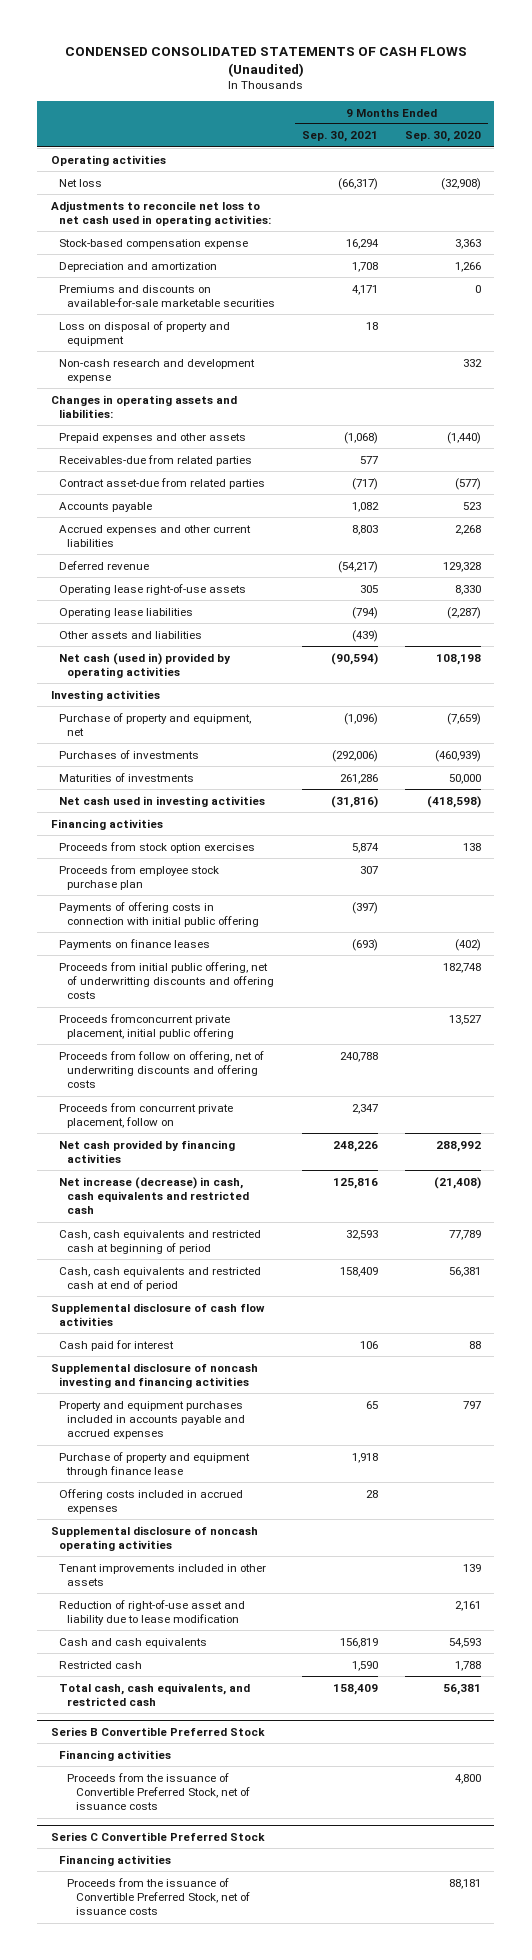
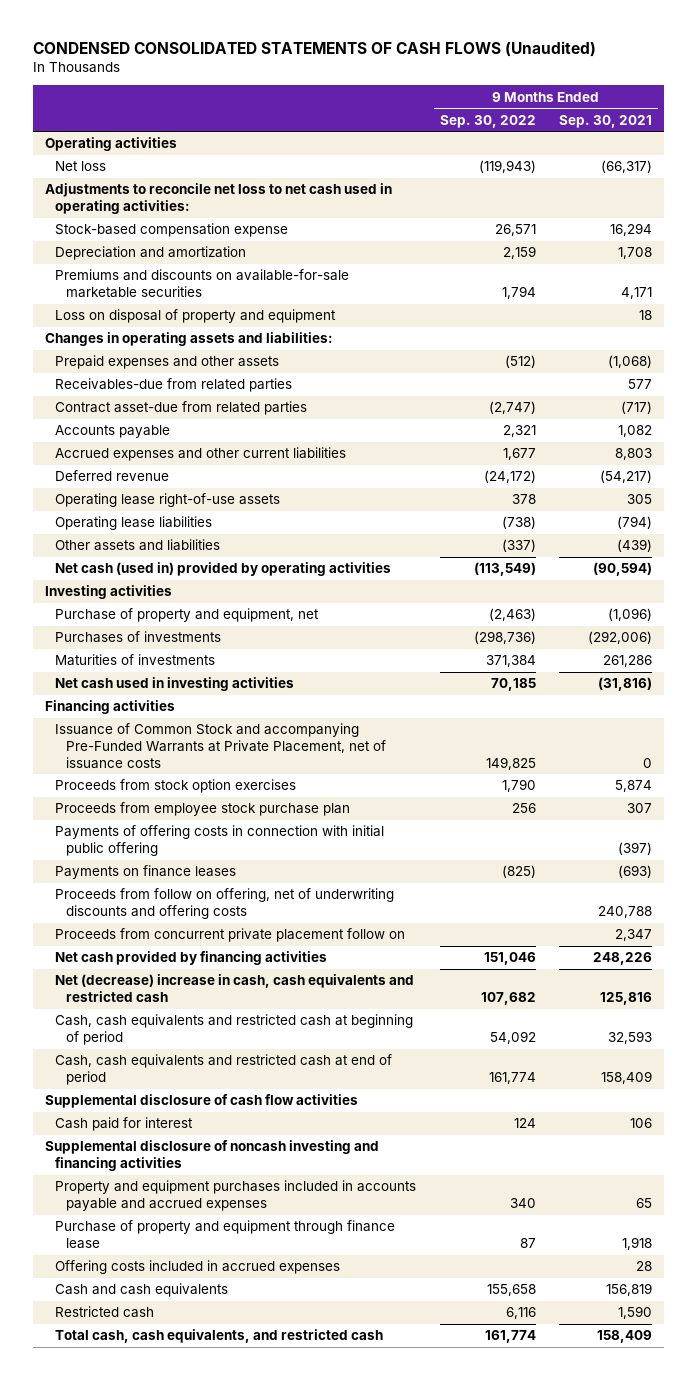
[404,131,481,143] Sep. 30, 2020 -> none
none -> [439,114,536,128] Sep. 30, 2022
[59,358,256,384] Non-cash research and development expense -> none
none -> [55,723,387,769] Issuance of Common Stock and accompanying Pre-Funded Warrants at Private Placement, net of issuance costs
[59,961,275,1000] Proceeds from initial public offering, net of underwritting discounts and offering costs -> none
[59,1013,235,1040] Proceeds fromconcurrent private placement, initial public offering -> none
[59,1102,234,1129] Proceeds from concurrent private placement, follow on -> [55,928,406,943] Proceeds from concurrent private placement follow on
[59,1176,250,1215] Net increase (decrease) in cash, cash equivalents and restricted cash -> [55,974,415,1003] Net (decrease) increase in cash, cash equivalents and restricted cash
[50,1525,258,1552] Supplemental disclosure of noncash operating activities -> none
[59,1563,267,1587] Tenant improvements included in other assets -> none
[59,1599,246,1626] Reduction of right-of-use asset and liability due to lease modification -> none
[50,1726,265,1736] Series B Convertible Preferred Stock -> none
[59,1749,172,1761] Financing activities -> none
[67,1772,250,1811] Proceeds from the issuance of Convertible Preferred Stock, net of issuance costs -> none
[50,1831,265,1841] Series C Convertible Preferred Stock -> none
[59,1854,172,1866] Financing activities -> none
[67,1877,250,1916] Proceeds from the issuance of Convertible Preferred Stock, net of issuance costs -> none

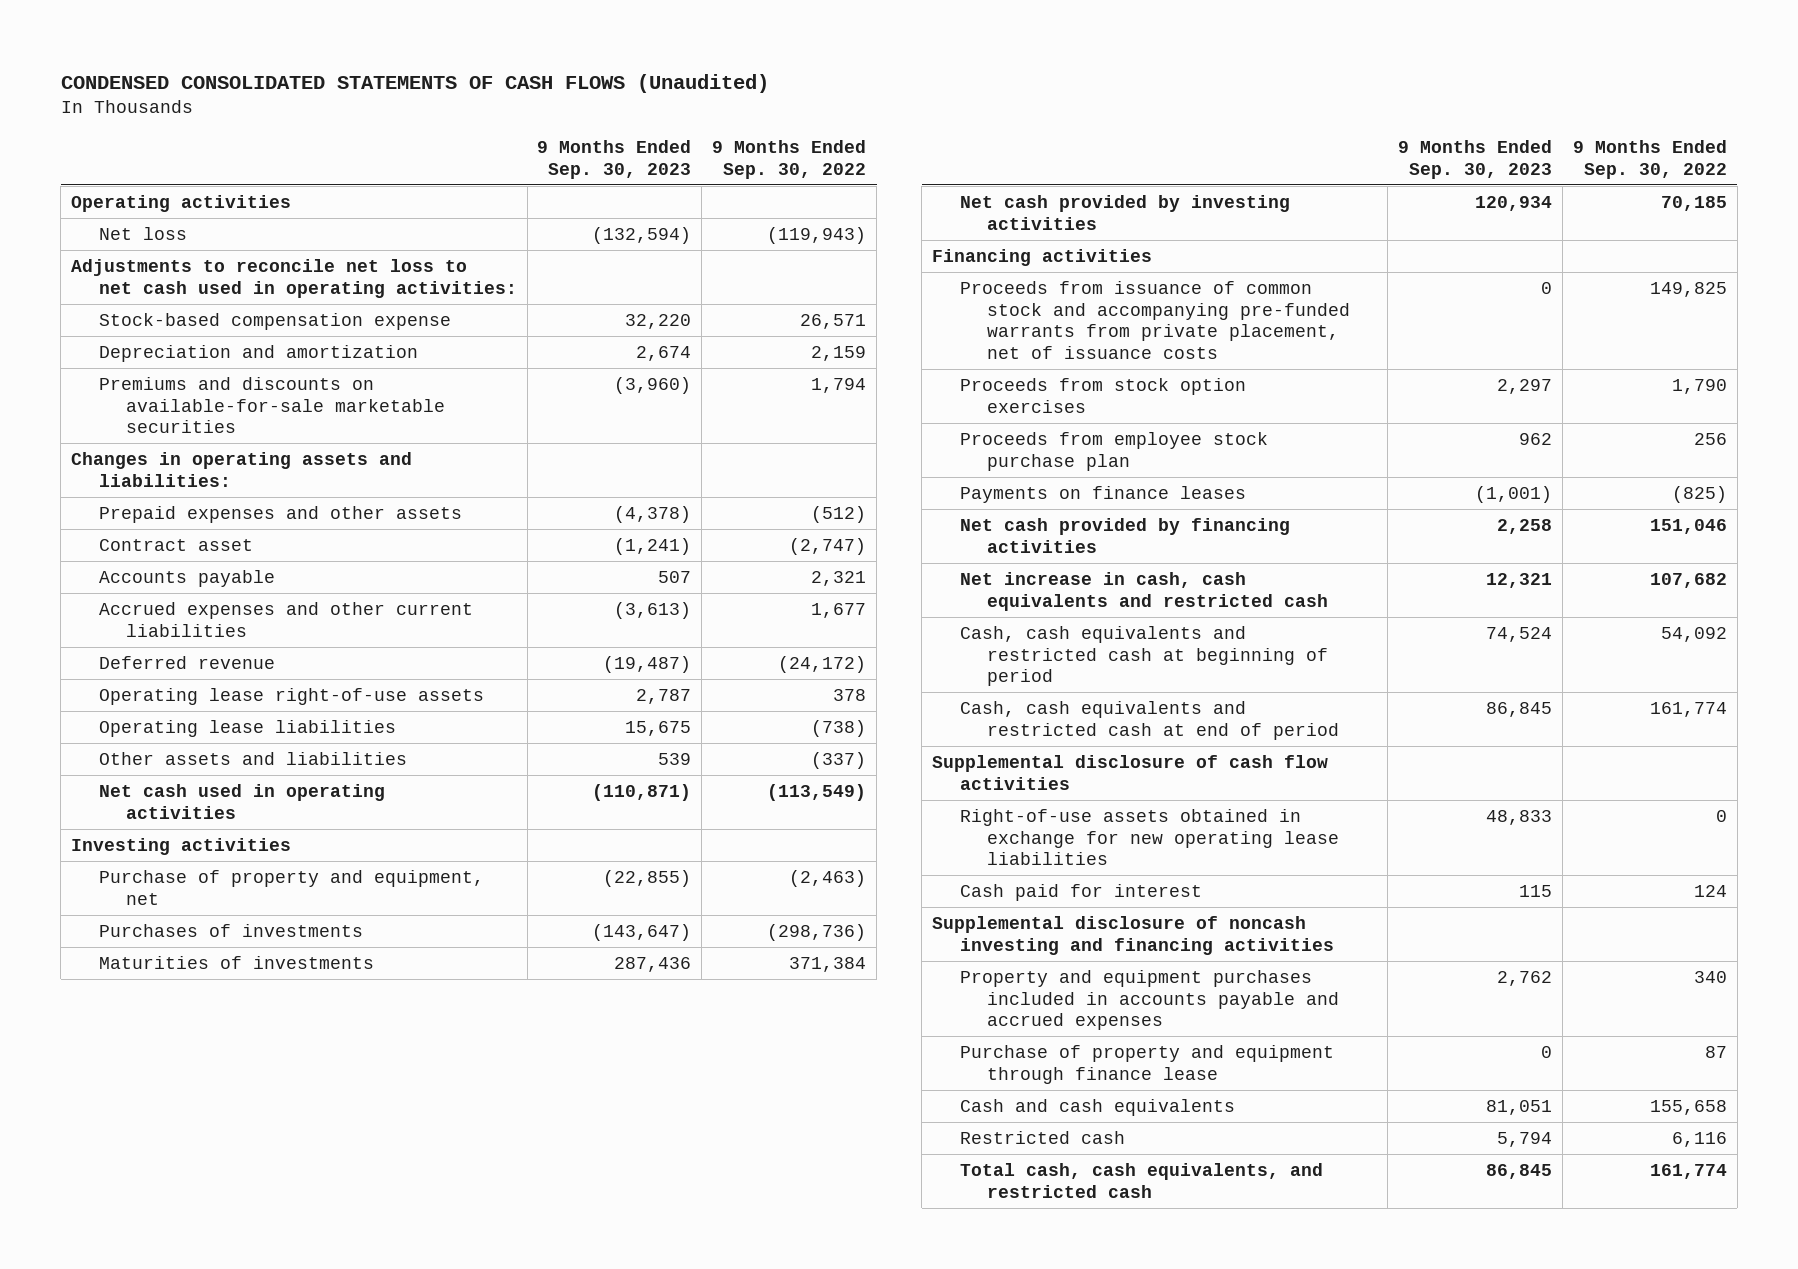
[559,114,653,128] Sep. 30, 2021 -> none
none -> [537,140,692,179] 9 Months Ended Sep. 30, 2023
[55,309,337,324] Loss on disposal of property and equipment -> none
[55,378,293,393] Receivables-due from related parties -> none
[55,401,308,416] Contract asset-due from related parties -> [98,539,253,552] Contract asset
[55,562,392,577] Net cash (used in) provided by operating activities -> [98,784,385,819] Net cash used in operating activities
[55,677,295,692] Net cash used in investing activities -> [959,195,1290,230] Net cash provided by investing activities
[55,723,387,769] Issuance of Common Stock and accompanying Pre-Funded Warrants at Private Placement, net of issuance costs -> [959,281,1351,359] Proceeds from issuance of common stock and accompanying pre-funded warrants from private placement, net of issuance costs
[55,825,385,857] Payments of offering costs in connection with initial public offering -> none
[55,888,395,920] Proceeds from follow on offering, net of underwriting discounts and offering costs -> none
[55,928,406,943] Proceeds from concurrent private placement follow on -> none
[55,974,415,1003] Net (decrease) increase in cash, cash equivalents and restricted cash -> [959,572,1329,611] Net increase in cash, cash equivalents and restricted cash
none -> [959,809,1340,866] Right-of-use assets obtained in exchange for new operating lease liabilities
[55,1260,341,1275] Offering costs included in accrued expenses -> none

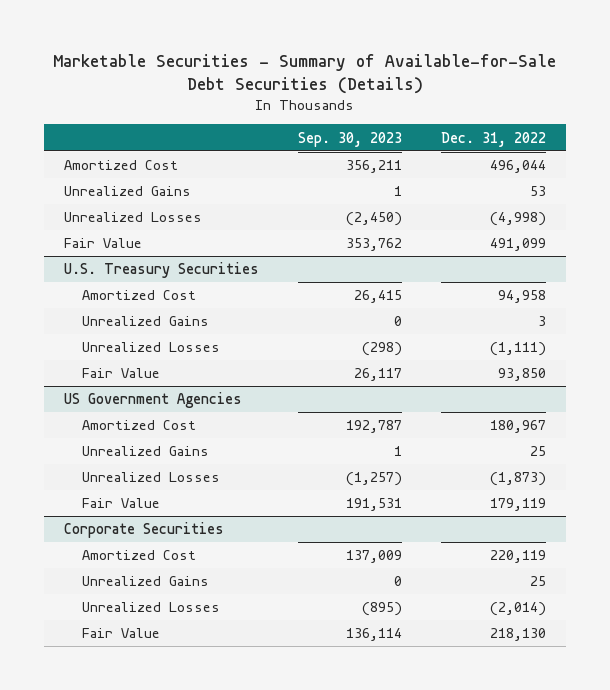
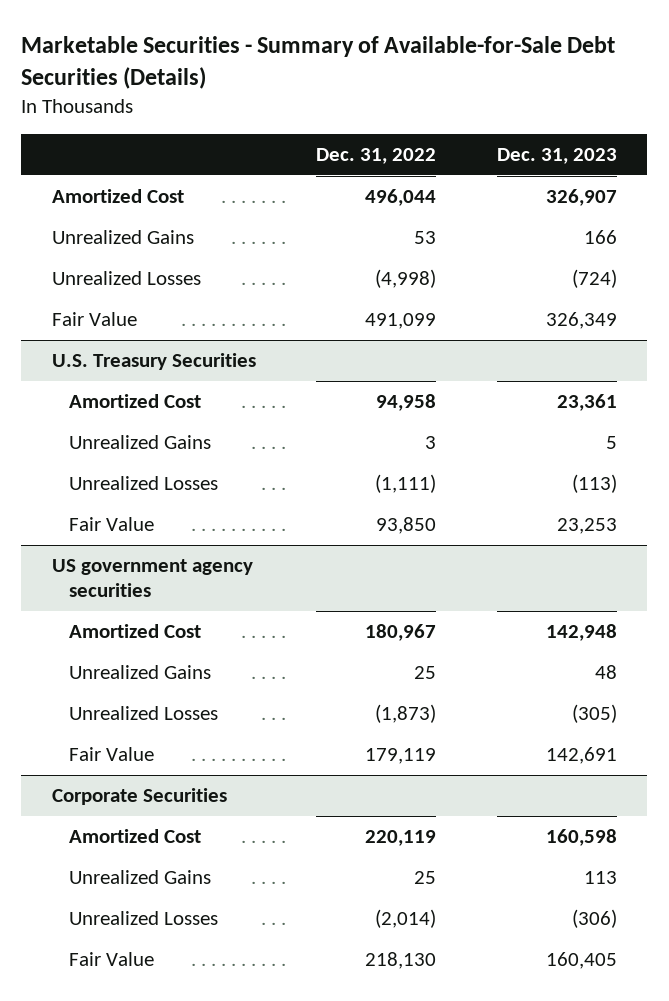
[297,131,402,147] Sep. 30, 2023 -> none
none -> [496,148,617,165] Dec. 31, 2023
[63,392,242,409] US Government Agencies -> [51,559,253,598] US government agency securities

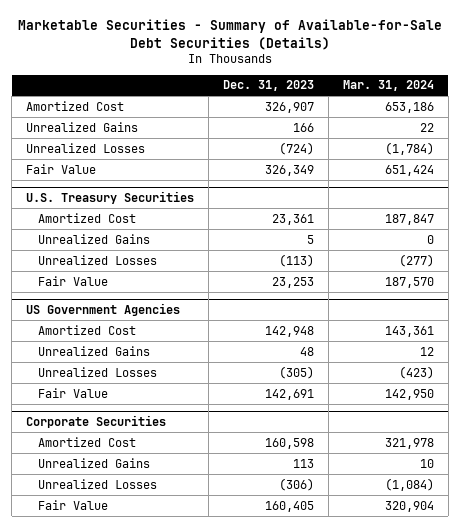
[316,148,437,165] Dec. 31, 2022 -> none
none -> [342,80,434,92] Mar. 31, 2024
[51,559,253,598] US government agency securities -> [26,302,181,316] US Government Agencies

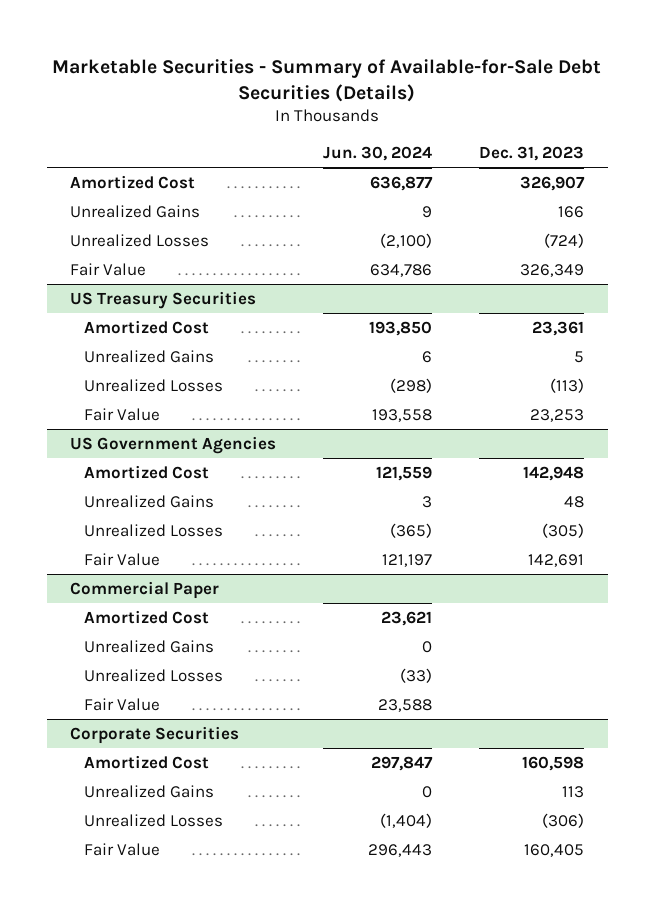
[342,80,434,92] Mar. 31, 2024 -> none
none -> [323,146,433,162] Jun. 30, 2024
[26,190,195,204] U.S. Treasury Securities -> [70,290,257,309] US Treasury Securities
none -> [70,580,220,599] Commercial Paper
none -> [83,609,209,624] Amortized Cost
none -> [83,639,214,653] Unrealized Gains
none -> [83,668,223,682] Unrealized Losses
none -> [83,697,160,711] Fair Value

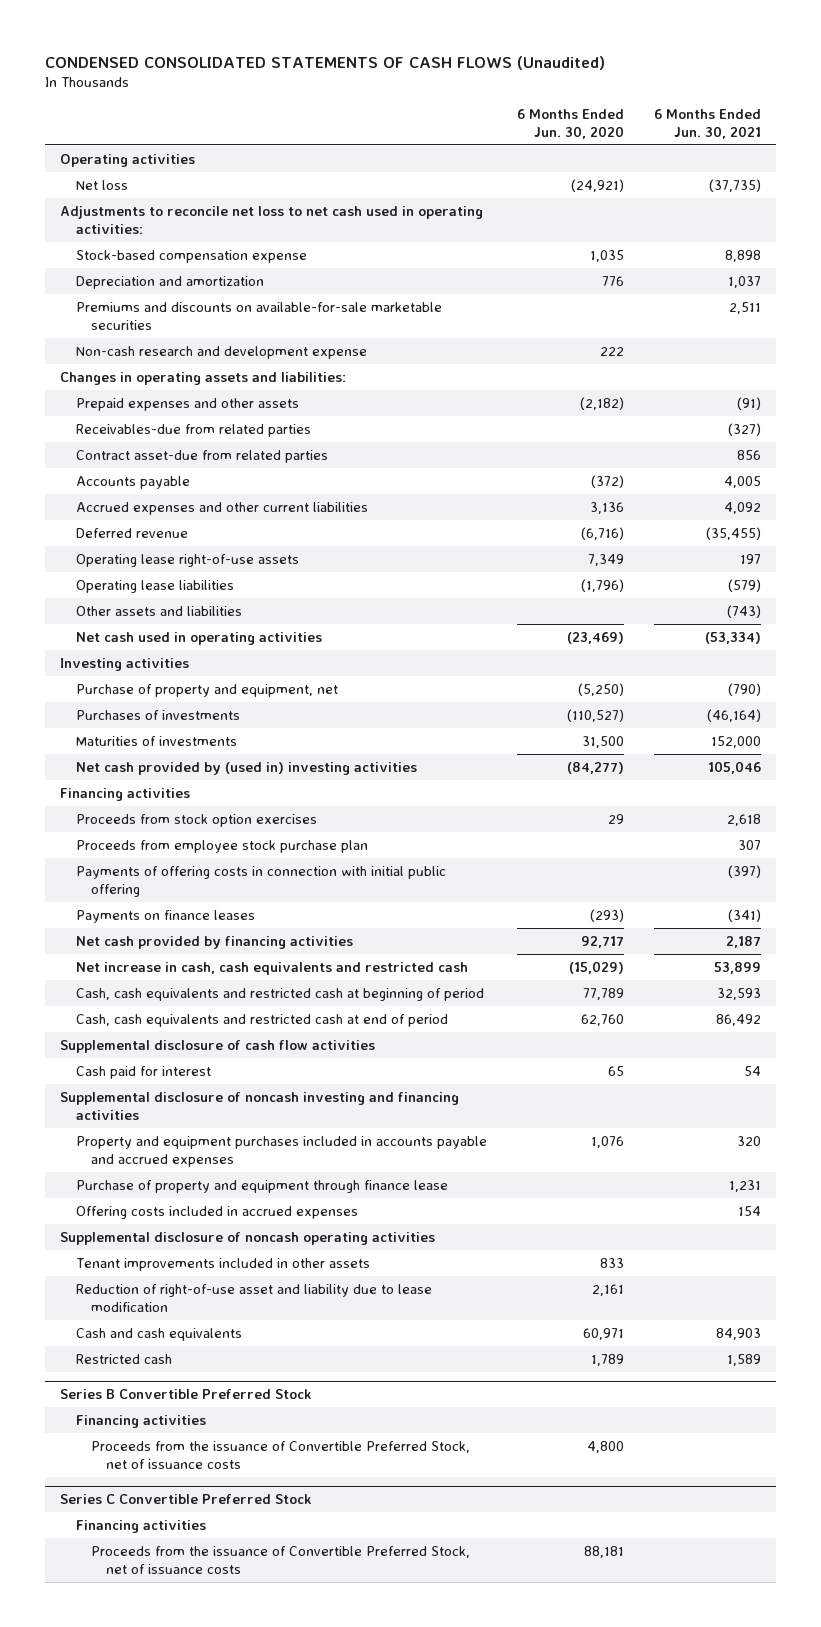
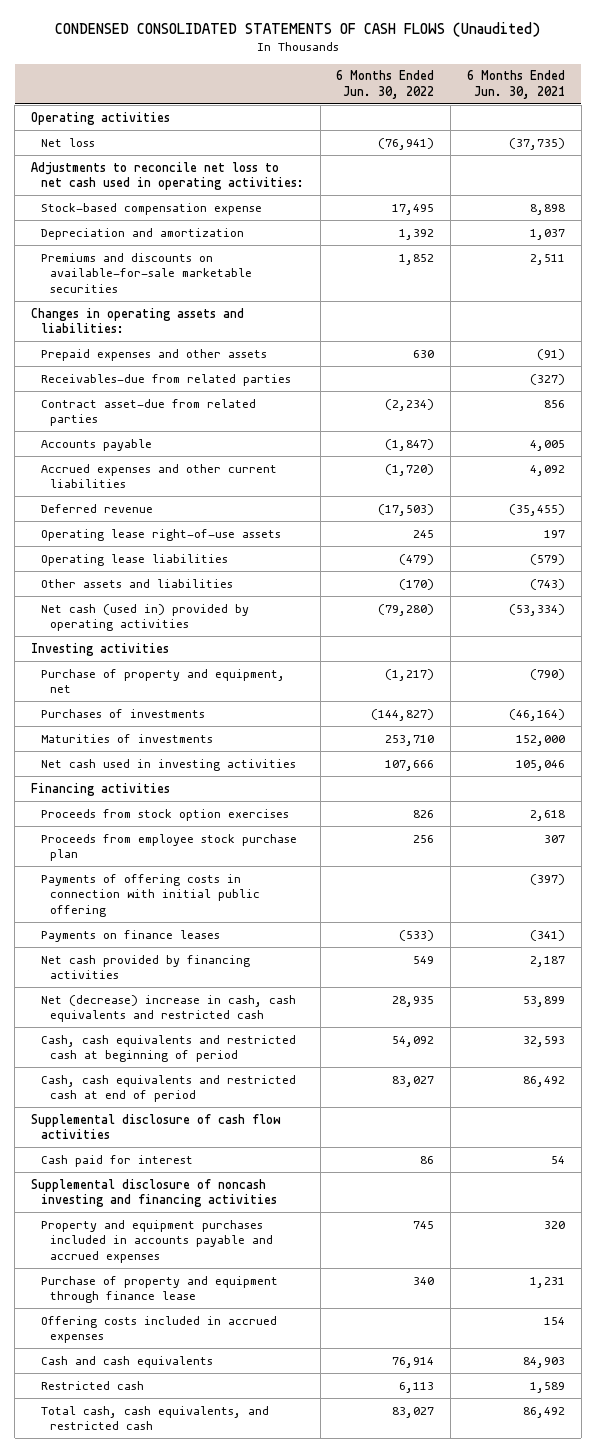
[516,108,624,140] 6 Months Ended Jun. 30, 2020 -> none
none -> [336,70,435,99] 6 Months Ended Jun. 30, 2022
[75,345,367,359] Non-cash research and development expense -> none
[75,631,322,645] Net cash used in operating activities -> [40,603,249,632] Net cash (used in) provided by operating activities
[75,761,417,775] Net cash provided by (used in) investing activities -> [40,758,296,771] Net cash used in investing activities
[75,961,468,975] Net increase in cash, cash equivalents and restricted cash -> [40,994,296,1023] Net (decrease) increase in cash, cash equivalents and restricted cash
[60,1231,436,1245] Supplemental disclosure of noncash operating activities -> none
[75,1257,370,1271] Tenant improvements included in other assets -> none
[75,1283,432,1312] Reduction of right-of-use asset and liability due to lease modification -> none
[60,1388,313,1399] Series B Convertible Preferred Stock -> none
[75,1414,206,1428] Financing activities -> none
[90,1440,470,1469] Proceeds from the issuance of Convertible Preferred Stock, net of issuance costs -> none
[60,1493,313,1504] Series C Convertible Preferred Stock -> none
[75,1519,206,1533] Financing activities -> none
[90,1545,470,1574] Proceeds from the issuance of Convertible Preferred Stock, net of issuance costs -> none
none -> [40,1405,269,1431] Total cash, cash equivalents, and restricted cash

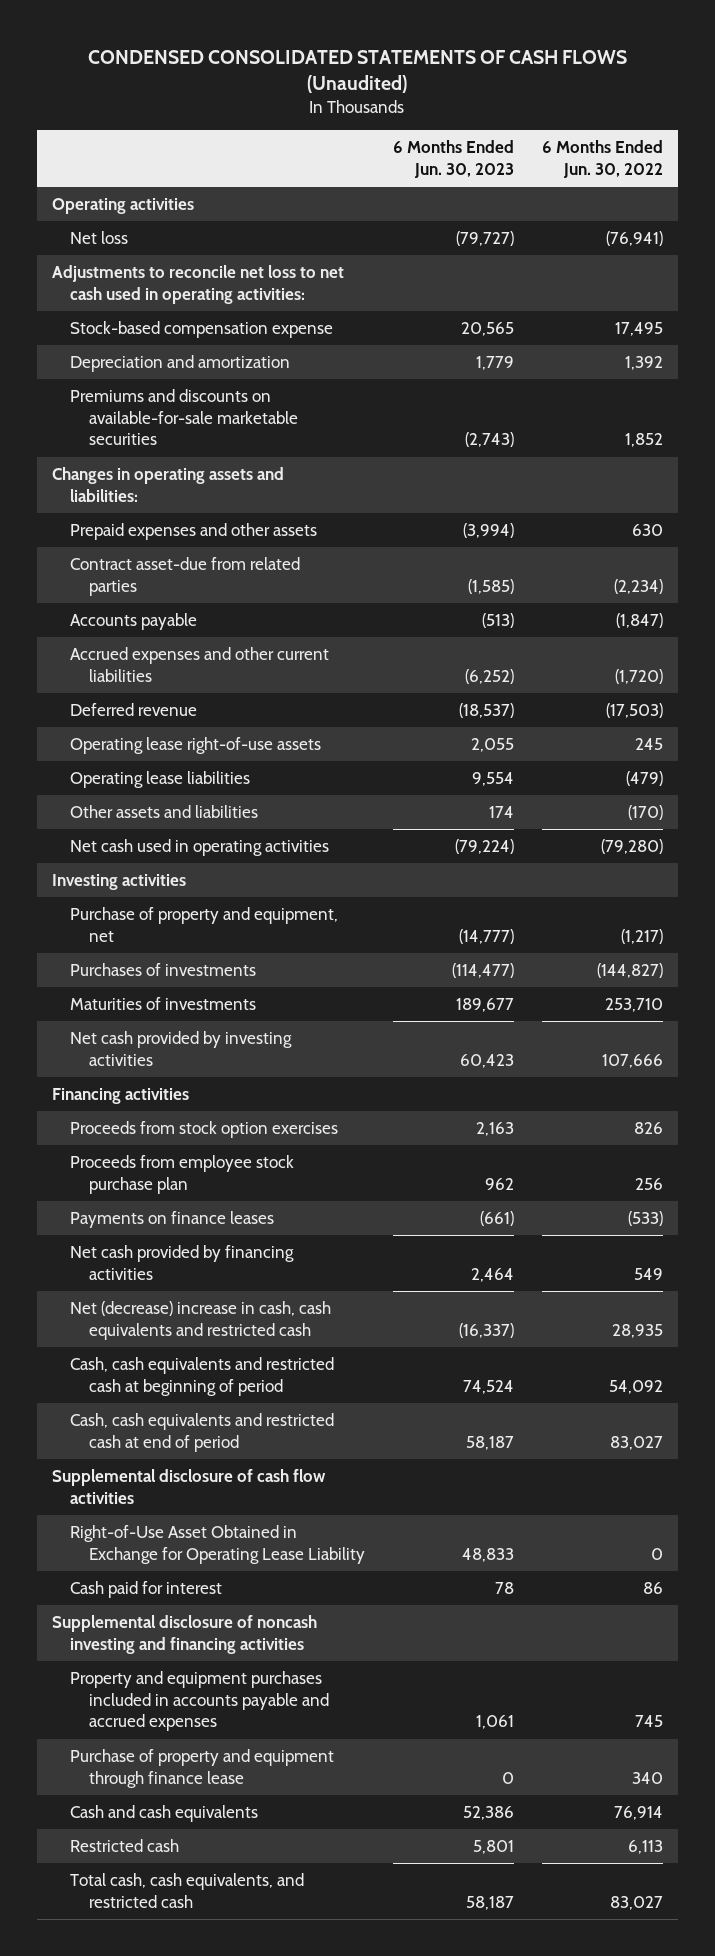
[467,70,566,99] 6 Months Ended Jun. 30, 2021 -> none
none -> [393,140,515,178] 6 Months Ended Jun. 30, 2023
[40,373,291,386] Receivables-due from related parties -> none
[40,603,249,632] Net cash (used in) provided by operating activities -> [70,839,330,857] Net cash used in operating activities
[40,758,296,771] Net cash used in investing activities -> [70,1031,293,1066] Net cash provided by investing activities
[40,873,261,917] Payments of offering costs in connection with initial public offering -> none
none -> [70,1525,365,1564] Right-of-Use Asset Obtained in Exchange for Operating Lease Liability
[40,1315,277,1344] Offering costs included in accrued expenses -> none

